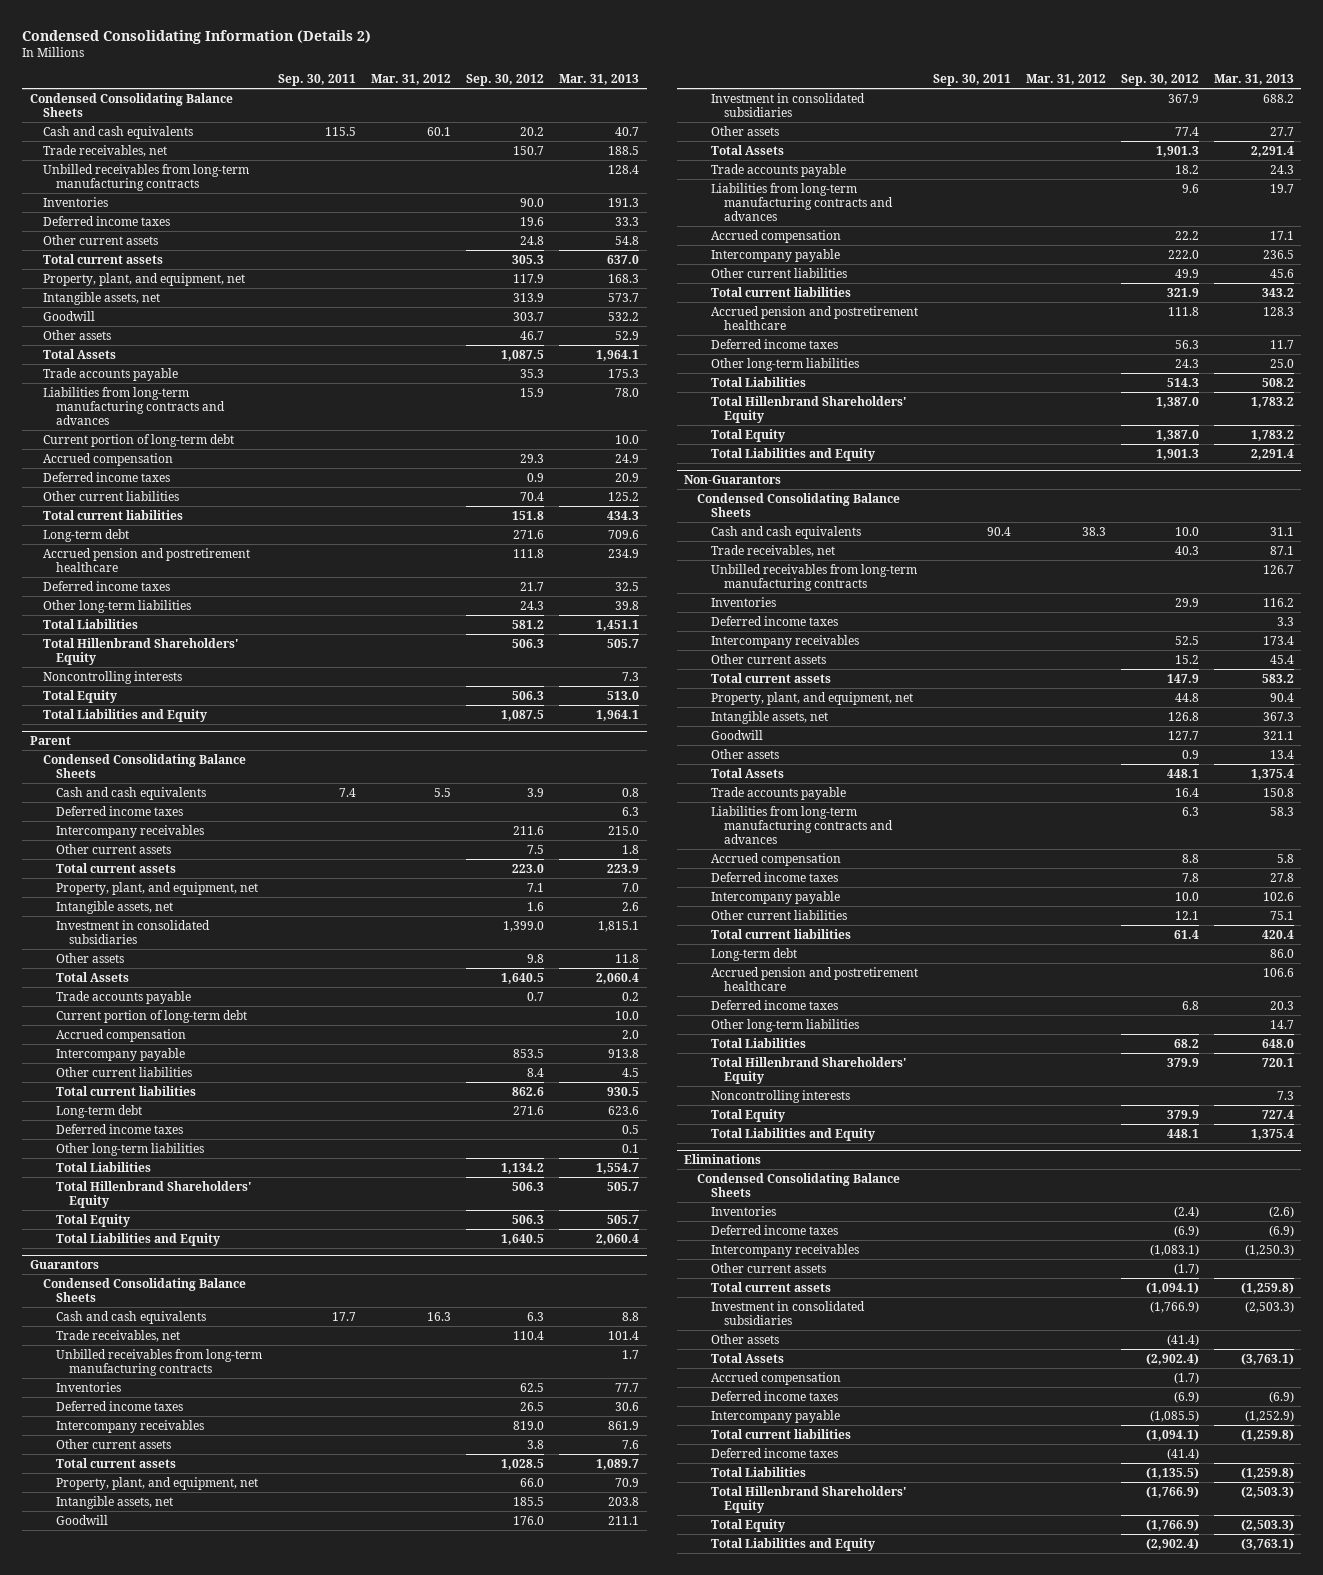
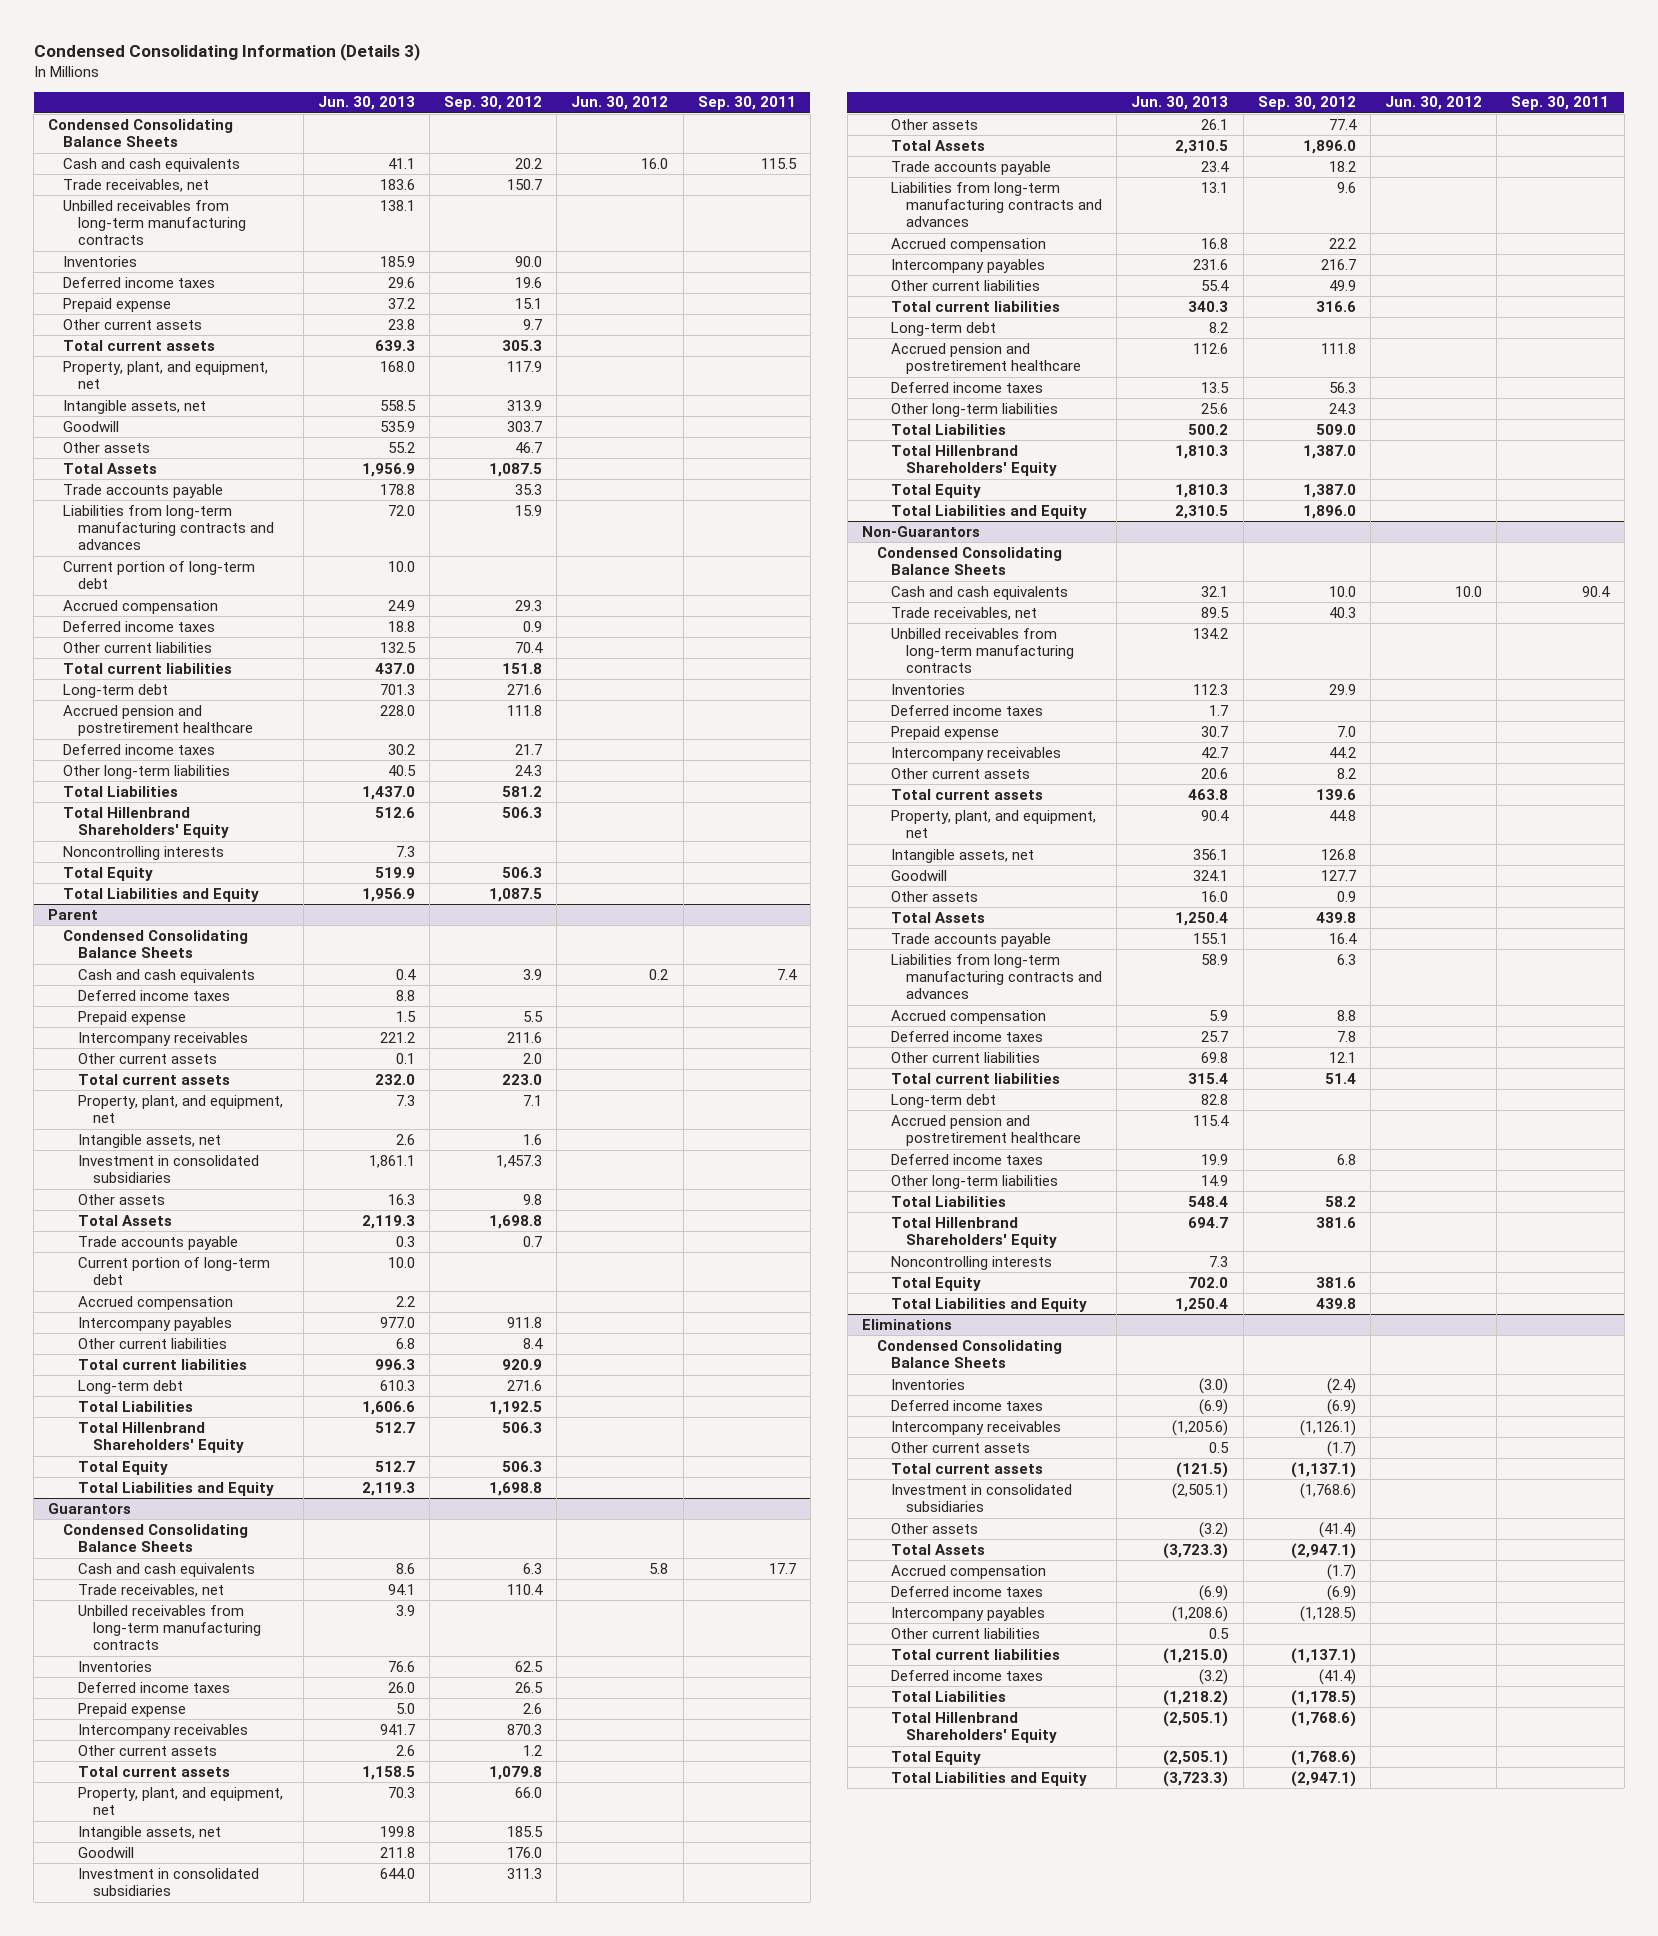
[22,29,372,44] Condensed Consolidating Information (Details 2) -> [33,42,420,61] Condensed Consolidating Information (Details 3)
[371,74,452,86] Mar. 31, 2012 -> none
[559,74,640,86] Mar. 31, 2013 -> none
none -> [317,96,415,111] Jun. 30, 2013
none -> [571,96,669,111] Jun. 30, 2012
none -> [63,297,172,312] Prepaid expense
[520,235,545,245] 24.8 -> [523,318,543,330] 9.7
none -> [77,1010,186,1025] Prepaid expense
[527,844,545,854] 7.5 -> [523,1052,543,1064] 2.0
[503,920,545,932] 1,399.0 -> [496,1154,543,1168] 1,457.3
[501,972,545,984] 1,640.5 -> [489,1214,543,1229] 1,698.8
[56,1047,186,1061] Intercompany payable -> [77,1316,232,1331] Intercompany payables
[513,1048,545,1058] 853.5 -> [507,1316,543,1328] 911.8
[512,1086,545,1096] 862.6 -> [502,1358,543,1370] 920.9
[56,1123,184,1134] Deferred income taxes -> none
[56,1142,205,1156] Other long-term liabilities -> none
[501,1162,545,1174] 1,134.2 -> [489,1400,543,1415] 1,192.5
[501,1233,545,1245] 1,640.5 -> [489,1481,543,1496] 1,698.8
none -> [77,1702,186,1717] Prepaid expense
[513,1420,545,1430] 819.0 -> [507,1723,543,1735] 870.3
[527,1439,545,1449] 3.8 -> [523,1744,543,1756] 1.2
[501,1458,545,1470] 1,028.5 -> [489,1765,543,1780] 1,079.8
[1167,93,1199,103] 367.9 -> [507,1867,543,1879] 311.3
[1155,145,1199,157] 1,901.3 -> [1302,139,1356,154] 1,896.0
[710,248,840,262] Intercompany payable -> [891,258,1046,273] Intercompany payables
[1167,249,1199,259] 222.0 -> [1320,258,1356,270] 216.7
[1166,287,1199,297] 321.9 -> [1315,300,1356,312] 316.6
none -> [891,321,997,336] Long-term debt
[1166,377,1199,387] 514.3 -> [1315,423,1356,435] 509.0
[1155,448,1199,460] 1,901.3 -> [1302,504,1356,519] 1,896.0
none -> [891,725,1000,740] Prepaid expense
[1174,635,1199,645] 52.5 -> [1328,746,1356,758] 44.2
[1174,654,1199,664] 15.2 -> [1336,767,1356,779] 8.2
[1166,673,1199,683] 147.9 -> [1315,788,1356,800] 139.6
[1166,768,1199,778] 448.1 -> [1315,911,1356,923] 439.8
[710,890,840,904] Intercompany payable -> none
[1173,929,1199,939] 61.4 -> [1324,1072,1356,1084] 51.4
[1173,1038,1199,1048] 68.2 -> [1324,1195,1356,1207] 58.2
[1166,1057,1199,1067] 379.9 -> [1315,1216,1356,1228] 381.6
[1166,1109,1199,1119] 379.9 -> [1315,1276,1356,1288] 381.6
[1166,1128,1199,1138] 448.1 -> [1315,1297,1356,1309] 439.8
[1149,1243,1199,1256] (1,083.1) -> [1299,1419,1356,1436] (1,126.1)
[1145,1281,1199,1294] (1,094.1) -> [1290,1461,1356,1478] (1,137.1)
[1149,1300,1199,1313] (1,766.9) -> [1299,1482,1356,1499] (1,768.6)
[1145,1352,1199,1365] (2,902.4) -> [1290,1542,1356,1559] (2,947.1)
[710,1409,840,1423] Intercompany payable -> [891,1606,1046,1621] Intercompany payables
[1149,1409,1199,1422] (1,085.5) -> [1299,1605,1356,1622] (1,128.5)
none -> [891,1627,1041,1639] Other current liabilities
[1145,1428,1199,1441] (1,094.1) -> [1290,1647,1356,1664] (1,137.1)
[1145,1466,1199,1479] (1,135.5) -> [1290,1689,1356,1706] (1,178.5)
[1145,1485,1199,1498] (1,766.9) -> [1290,1710,1356,1727] (1,768.6)
[1145,1518,1199,1531] (1,766.9) -> [1290,1749,1356,1766] (1,768.6)
[1145,1537,1199,1550] (2,902.4) -> [1290,1770,1356,1787] (2,947.1)

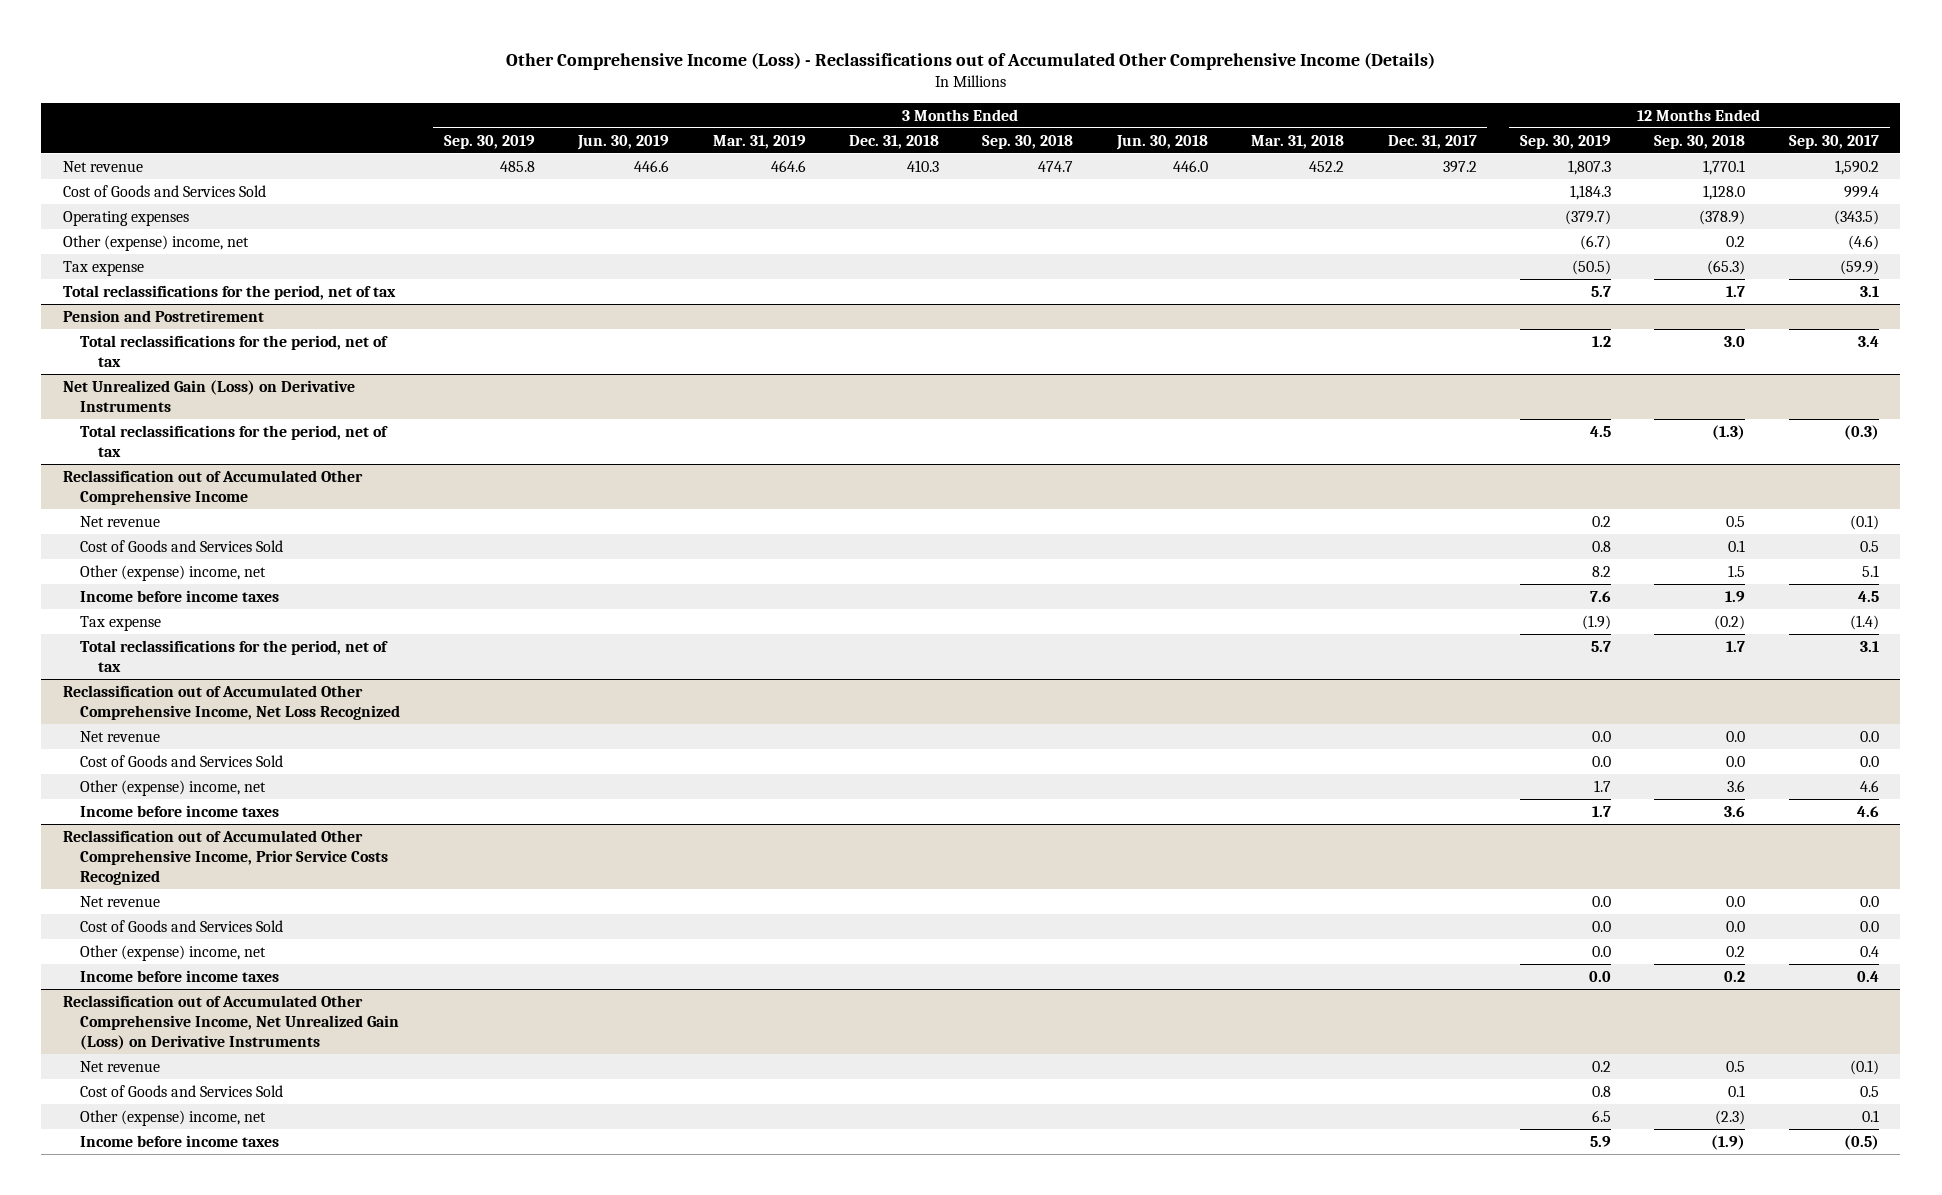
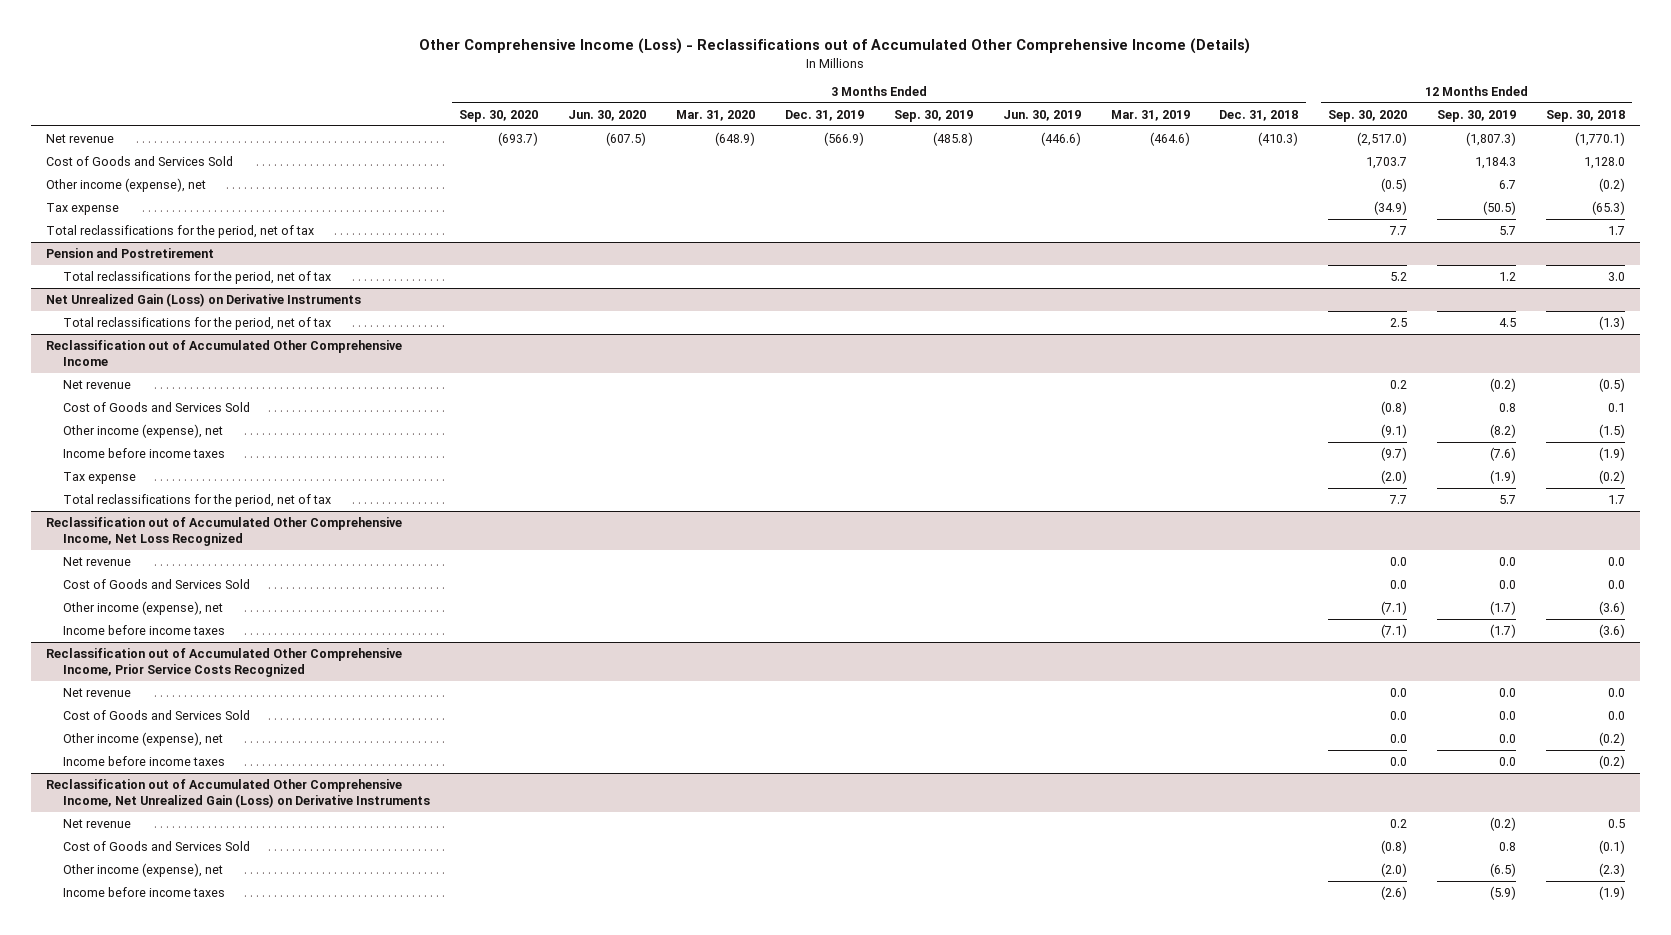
[982,134,1074,149] Sep. 30, 2018 -> none
[1115,134,1208,150] Jun. 30, 2018 -> none
[1251,134,1345,149] Mar. 31, 2018 -> none
[1387,134,1477,149] Dec. 31, 2017 -> none
[1788,134,1879,149] Sep. 30, 2017 -> none
none -> [459,109,539,122] Sep. 30, 2020
none -> [568,109,647,121] Jun. 30, 2020
none -> [676,109,756,121] Mar. 31, 2020
none -> [785,109,865,121] Dec. 31, 2019
none -> [1328,109,1408,122] Sep. 30, 2020
[499,160,535,172] 485.8 -> [932,131,973,146] (485.8)
[634,159,670,172] 446.6 -> [1040,131,1081,146] (446.6)
[770,159,806,172] 464.6 -> [1149,131,1190,146] (464.6)
[907,159,940,172] 410.3 -> [1258,131,1299,146] (410.3)
[1567,159,1611,175] 1,807.3 -> [1466,131,1517,146] (1,807.3)
[1703,159,1746,175] 1,770.1 -> [1574,131,1625,146] (1,770.1)
[62,210,189,226] Operating expenses -> none
[62,234,249,251] Other (expense) income, net -> [45,177,206,192] Other income (expense), net
[1579,234,1611,250] (6.7) -> [1499,179,1517,189] 6.7
[1726,235,1746,247] 0.2 -> [1598,177,1625,192] (0.2)
[1591,515,1611,527] 0.2 -> [1490,377,1517,392] (0.2)
[1726,515,1746,527] 0.5 -> [1598,377,1625,392] (0.5)
[80,564,267,581] Other (expense) income, net -> [62,423,223,438] Other income (expense), net
[1591,565,1611,577] 8.2 -> [1490,423,1517,438] (8.2)
[1728,564,1746,577] 1.5 -> [1598,423,1625,438] (1.5)
[1589,590,1611,602] 7.6 -> [1490,446,1517,461] (7.6)
[1725,590,1746,602] 1.9 -> [1598,446,1625,461] (1.9)
[80,779,267,796] Other (expense) income, net -> [62,600,223,615] Other income (expense), net
[1593,779,1611,792] 1.7 -> [1490,600,1517,615] (1.7)
[1727,779,1746,792] 3.6 -> [1598,600,1625,615] (3.6)
[1591,805,1611,817] 1.7 -> [1490,623,1517,638] (1.7)
[1724,805,1746,817] 3.6 -> [1598,623,1625,638] (3.6)
[80,944,267,961] Other (expense) income, net -> [62,731,223,746] Other income (expense), net
[1726,945,1746,957] 0.2 -> [1598,731,1625,746] (0.2)
[1724,970,1746,982] 0.2 -> [1598,754,1625,769] (0.2)
[1591,1060,1611,1072] 0.2 -> [1490,816,1517,831] (0.2)
[1728,1084,1746,1097] 0.1 -> [1598,839,1625,854] (0.1)
[80,1109,267,1126] Other (expense) income, net -> [62,862,223,877] Other income (expense), net
[1591,1109,1611,1122] 6.5 -> [1490,862,1517,877] (6.5)
[1589,1135,1611,1147] 5.9 -> [1490,885,1517,900] (5.9)

